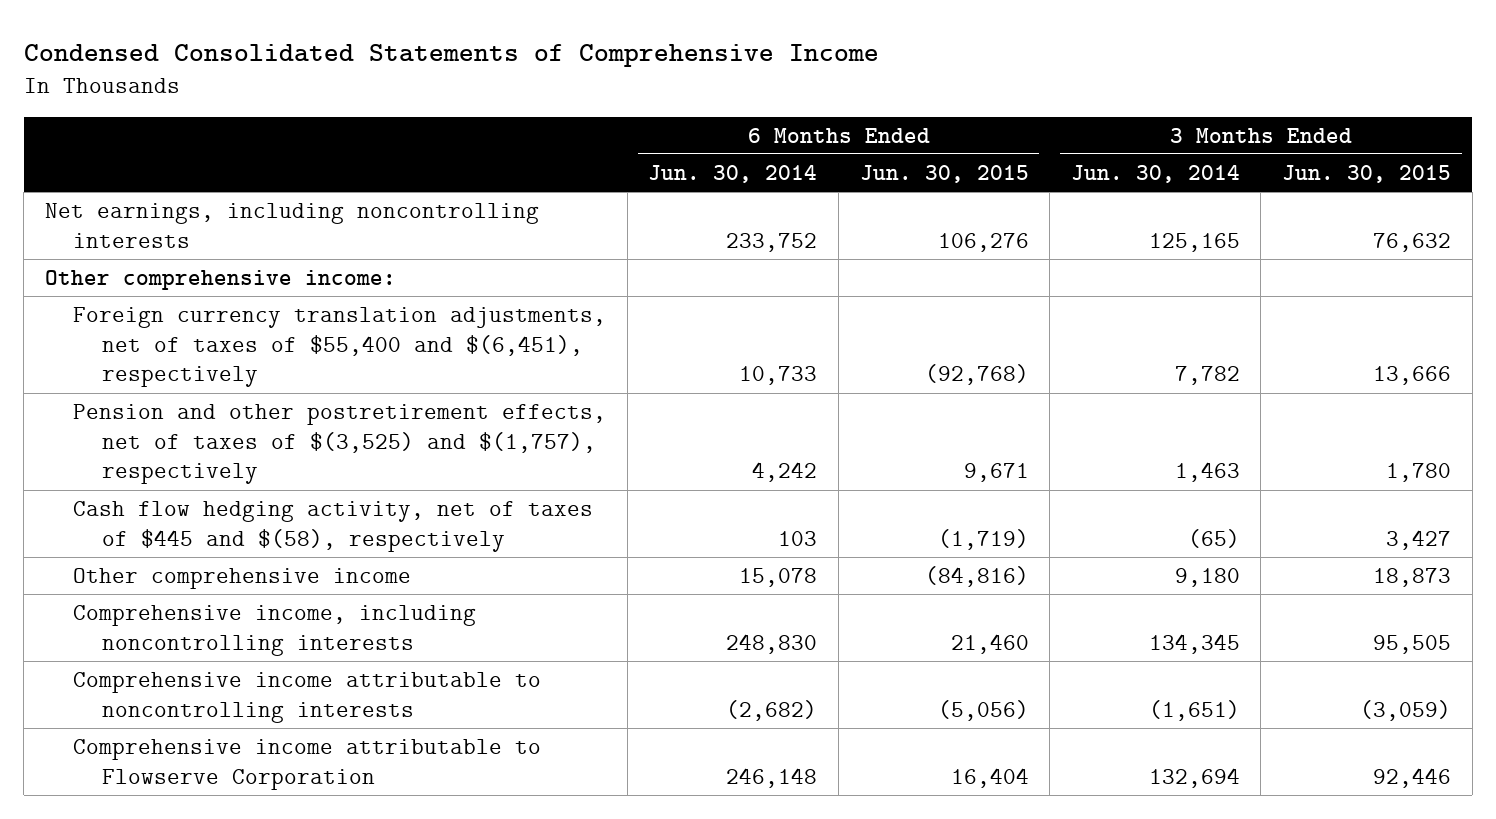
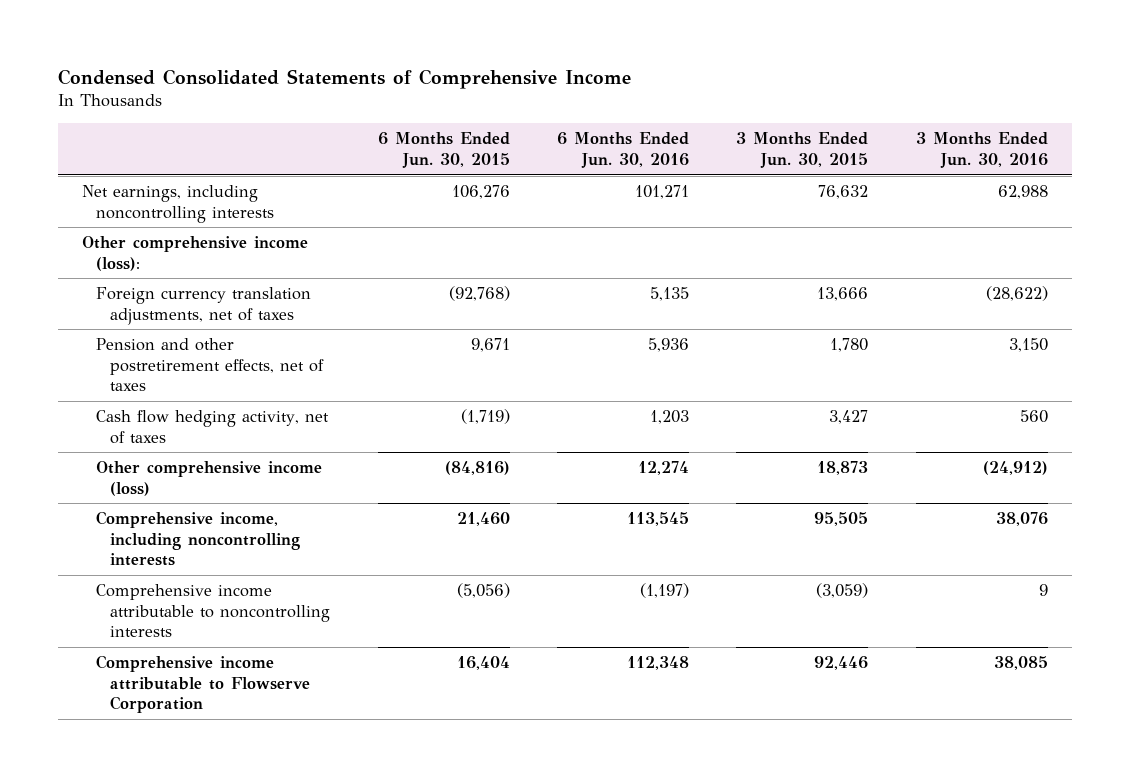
[648,164,818,183] Jun. 30, 2014 -> none
[1070,164,1240,183] Jun. 30, 2014 -> none
none -> [556,132,689,168] 6 Months Ended Jun. 30, 2016
none -> [915,132,1048,168] 3 Months Ended Jun. 30, 2016
[44,269,396,290] Other comprehensive income: -> [81,236,308,271] Other comprehensive income (loss):
[73,306,607,388] Foreign currency translation adjustments, net of taxes of $55,400 and $(6,451), respectively -> [95,287,311,325] Foreign currency translation adjustments, net of taxes
[73,403,607,485] Pension and other postretirement effects, net of taxes of $(3,525) and $(1,757), respectively -> [95,338,325,392] Pension and other postretirement effects, net of taxes
[73,500,594,552] Cash flow hedging activity, net of taxes of $445 and $(58), respectively -> [95,410,329,444] Cash flow hedging activity, net of taxes
[73,567,412,589] Other comprehensive income -> [95,461,322,496] Other comprehensive income (loss)

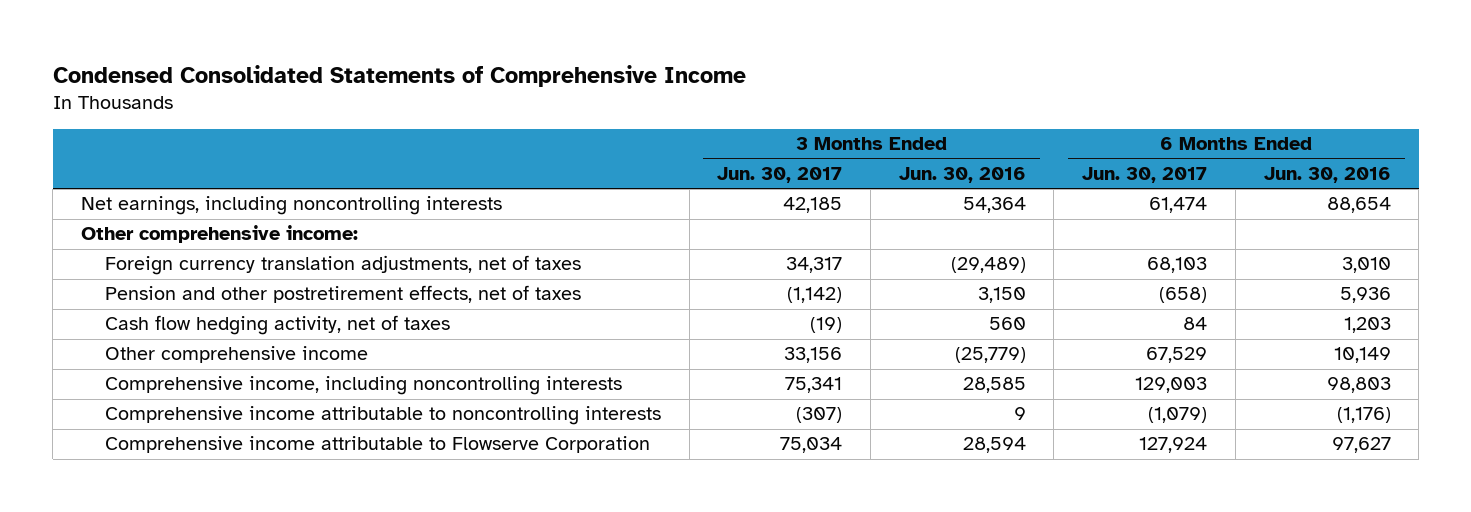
[377,132,510,168] 6 Months Ended Jun. 30, 2015 -> none
[736,132,869,168] 3 Months Ended Jun. 30, 2015 -> none
none -> [717,166,843,183] Jun. 30, 2017
none -> [1082,166,1208,183] Jun. 30, 2017
[634,185,689,200] 101,271 -> [1326,197,1391,214] 88,654
[997,185,1048,200] 62,988 -> [962,197,1026,214] 54,364
[81,236,308,271] Other comprehensive income (loss): -> [80,225,358,244] Other comprehensive income:
[649,287,689,302] 5,135 -> [1341,257,1391,274] 3,010
[985,286,1048,302] (28,622) -> [950,257,1026,274] (29,489)
[95,461,322,496] Other comprehensive income (loss) -> [105,346,369,364] Other comprehensive income
[637,461,689,476] 12,274 -> [1333,347,1391,364] 10,149
[982,461,1048,476] (24,912) -> [954,347,1026,364] (25,779)
[626,512,689,527] 113,545 -> [1326,377,1391,394] 98,803
[995,512,1048,527] 38,076 -> [962,377,1026,394] 28,585
[639,583,689,599] (1,197) -> [1336,407,1391,424] (1,176)
[626,656,689,671] 112,348 -> [1331,437,1391,454] 97,627
[993,656,1048,671] 38,085 -> [962,437,1026,454] 28,594

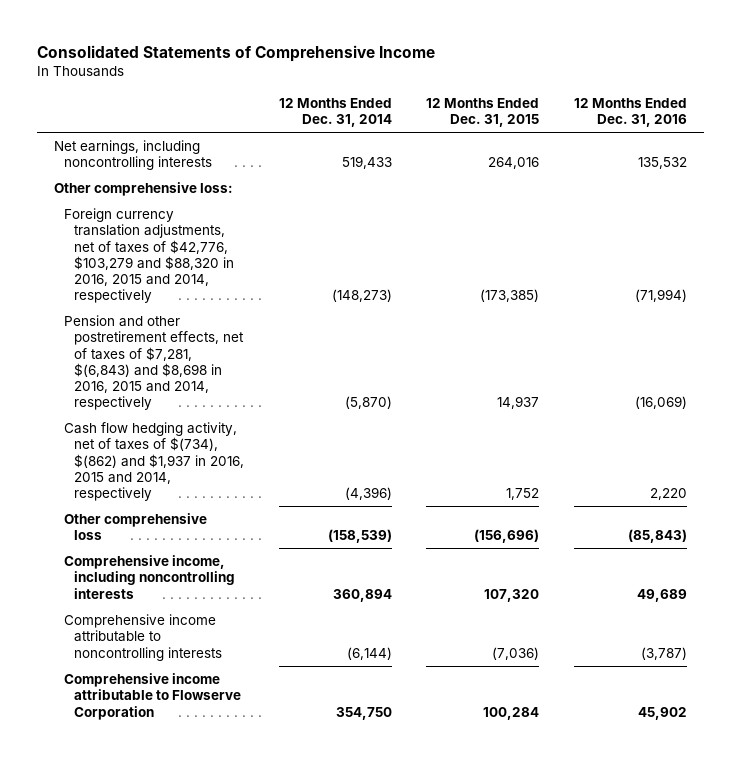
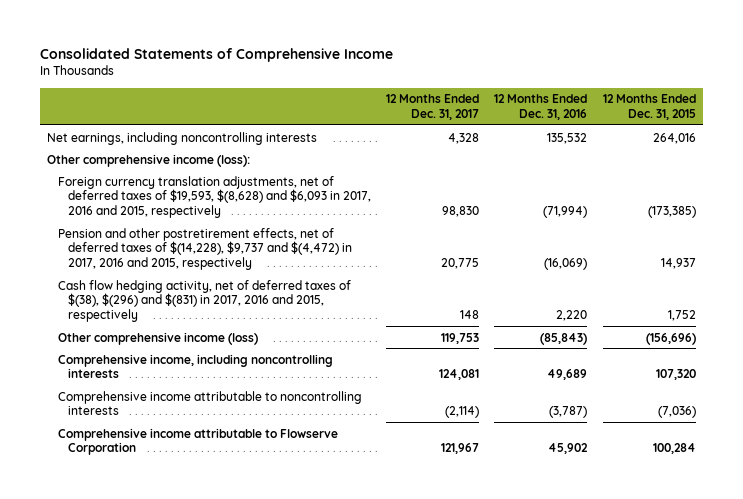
[278,97,392,128] 12 Months Ended Dec. 31, 2014 -> none
none -> [386,94,480,120] 12 Months Ended Dec. 31, 2017
[54,182,234,197] Other comprehensive loss: -> [47,153,251,167] Other comprehensive income (loss):
[64,208,235,304] Foreign currency translation adjustments, net of taxes of $42,776, $103,279 and $88,320 in 2016, 2015 and 2014, respectively -> [57,175,371,219] Foreign currency translation adjustments, net of deferred taxes of $19,593, $(8,628) and $6,093 in 2017, 2016 and 2015, respectively
[64,315,245,411] Pension and other postretirement effects, net of taxes of $7,281, $(6,843) and $8,698 in 2016, 2015 and 2014, respectively -> [57,227,352,271] Pension and other postretirement effects, net of deferred taxes of $(14,228), $9,737 and $(4,472) in 2017, 2016 and 2015, respectively
[64,422,245,502] Cash flow hedging activity, net of taxes of $(734), $(862) and $1,937 in 2016, 2015 and 2014, respectively -> [57,279,351,323] Cash flow hedging activity, net of deferred taxes of $(38), $(296) and $(831) in 2017, 2016 and 2015, respectively
[64,513,208,541] Other comprehensive loss -> [57,331,258,345] Other comprehensive income (loss)

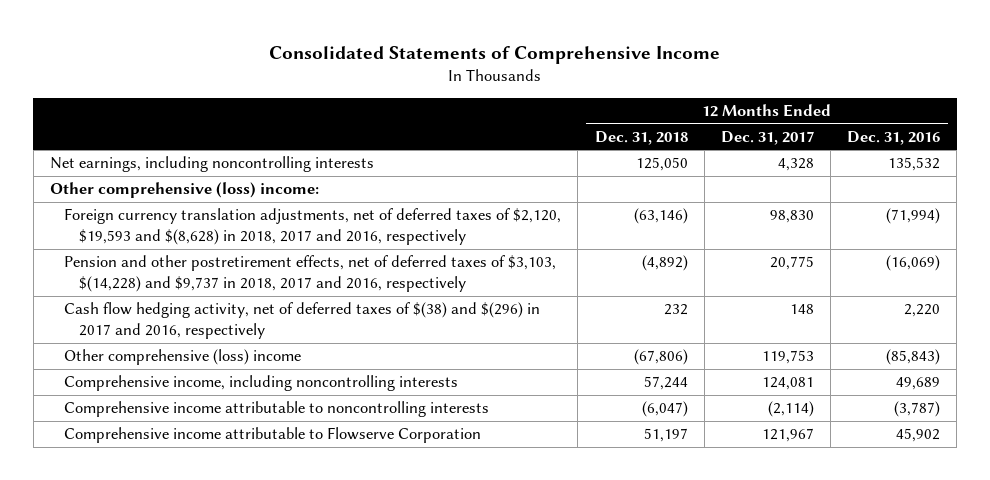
[602,94,696,120] 12 Months Ended Dec. 31, 2015 -> none
none -> [594,130,688,145] Dec. 31, 2018
[47,153,251,167] Other comprehensive income (loss): -> [49,182,319,199] Other comprehensive (loss) income:
[57,175,371,219] Foreign currency translation adjustments, net of deferred taxes of $19,593, $(8,628) and $6,093 in 2017, 2016 and 2015, respectively -> [64,208,562,246] Foreign currency translation adjustments, net of deferred taxes of $2,120, $19,593 and $(8,628) in 2018, 2017 and 2016, respectively
[57,227,352,271] Pension and other postretirement effects, net of deferred taxes of $(14,228), $9,737 and $(4,472) in 2017, 2016 and 2015, respectively -> [64,255,557,293] Pension and other postretirement effects, net of deferred taxes of $3,103, $(14,228) and $9,737 in 2018, 2017 and 2016, respectively
[57,279,351,323] Cash flow hedging activity, net of deferred taxes of $(38), $(296) and $(831) in 2017, 2016 and 2015, respectively -> [64,302,541,340] Cash flow hedging activity, net of deferred taxes of $(38) and $(296) in 2017 and 2016, respectively
[57,331,258,345] Other comprehensive income (loss) -> [64,349,302,366] Other comprehensive (loss) income

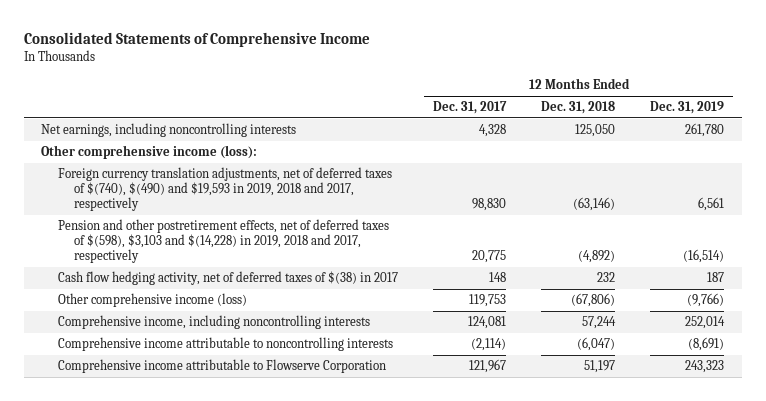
[846,130,940,145] Dec. 31, 2016 -> none
none -> [650,101,725,115] Dec. 31, 2019
[49,182,319,199] Other comprehensive (loss) income: -> [41,145,258,160] Other comprehensive income (loss):
[64,208,562,246] Foreign currency translation adjustments, net of deferred taxes of $2,120, $19,593 and $(8,628) in 2018, 2017 and 2016, respectively -> [57,167,392,212] Foreign currency translation adjustments, net of deferred taxes of $(740), $(490) and $19,593 in 2019, 2018 and 2017, respectively
[64,255,557,293] Pension and other postretirement effects, net of deferred taxes of $3,103, $(14,228) and $9,737 in 2018, 2017 and 2016, respectively -> [57,219,389,264] Pension and other postretirement effects, net of deferred taxes of $(598), $3,103 and $(14,228) in 2019, 2018 and 2017, respectively
[64,302,541,340] Cash flow hedging activity, net of deferred taxes of $(38) and $(296) in 2017 and 2016, respectively -> [57,271,398,286] Cash flow hedging activity, net of deferred taxes of $(38) in 2017
[64,349,302,366] Other comprehensive (loss) income -> [57,293,247,308] Other comprehensive income (loss)

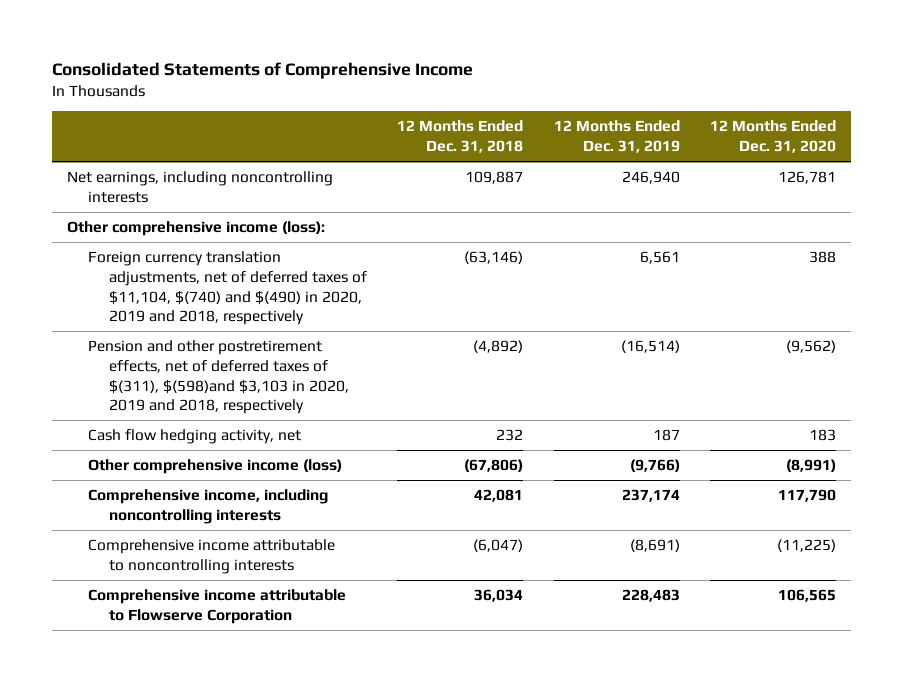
[432,101,507,115] Dec. 31, 2017 -> none
none -> [710,120,837,154] 12 Months Ended Dec. 31, 2020
[575,124,616,138] 125,050 -> [465,170,524,184] 109,887
[685,123,725,138] 261,780 -> [621,170,680,184] 246,940
[57,167,392,212] Foreign currency translation adjustments, net of deferred taxes of $(740), $(490) and $19,593 in 2019, 2018 and 2017, respectively -> [87,250,368,326] Foreign currency translation adjustments, net of deferred taxes of $11,104, $(740) and $(490) in 2020, 2019 and 2018, respectively
[57,219,389,264] Pension and other postretirement effects, net of deferred taxes of $(598), $3,103 and $(14,228) in 2019, 2018 and 2017, respectively -> [87,339,350,415] Pension and other postretirement effects, net of deferred taxes of $(311), $(598)and $3,103 in 2020, 2019 and 2018, respectively
[57,271,398,286] Cash flow hedging activity, net of deferred taxes of $(38) in 2017 -> [87,428,301,444] Cash flow hedging activity, net
[582,316,617,330] 57,244 -> [474,488,524,502] 42,081
[685,316,726,330] 252,014 -> [621,488,680,502] 237,174
[584,360,616,374] 51,197 -> [474,588,524,602] 36,034
[685,360,725,374] 243,323 -> [621,588,680,602] 228,483

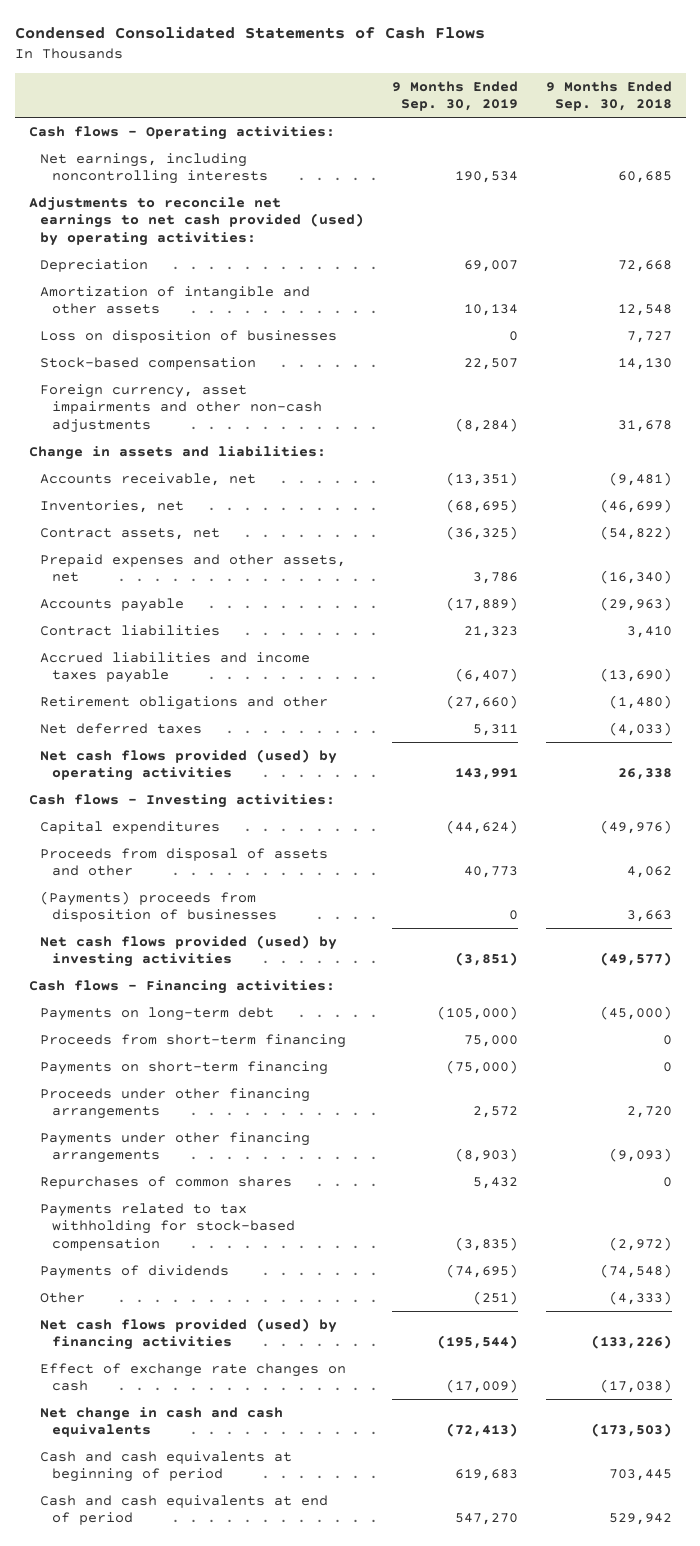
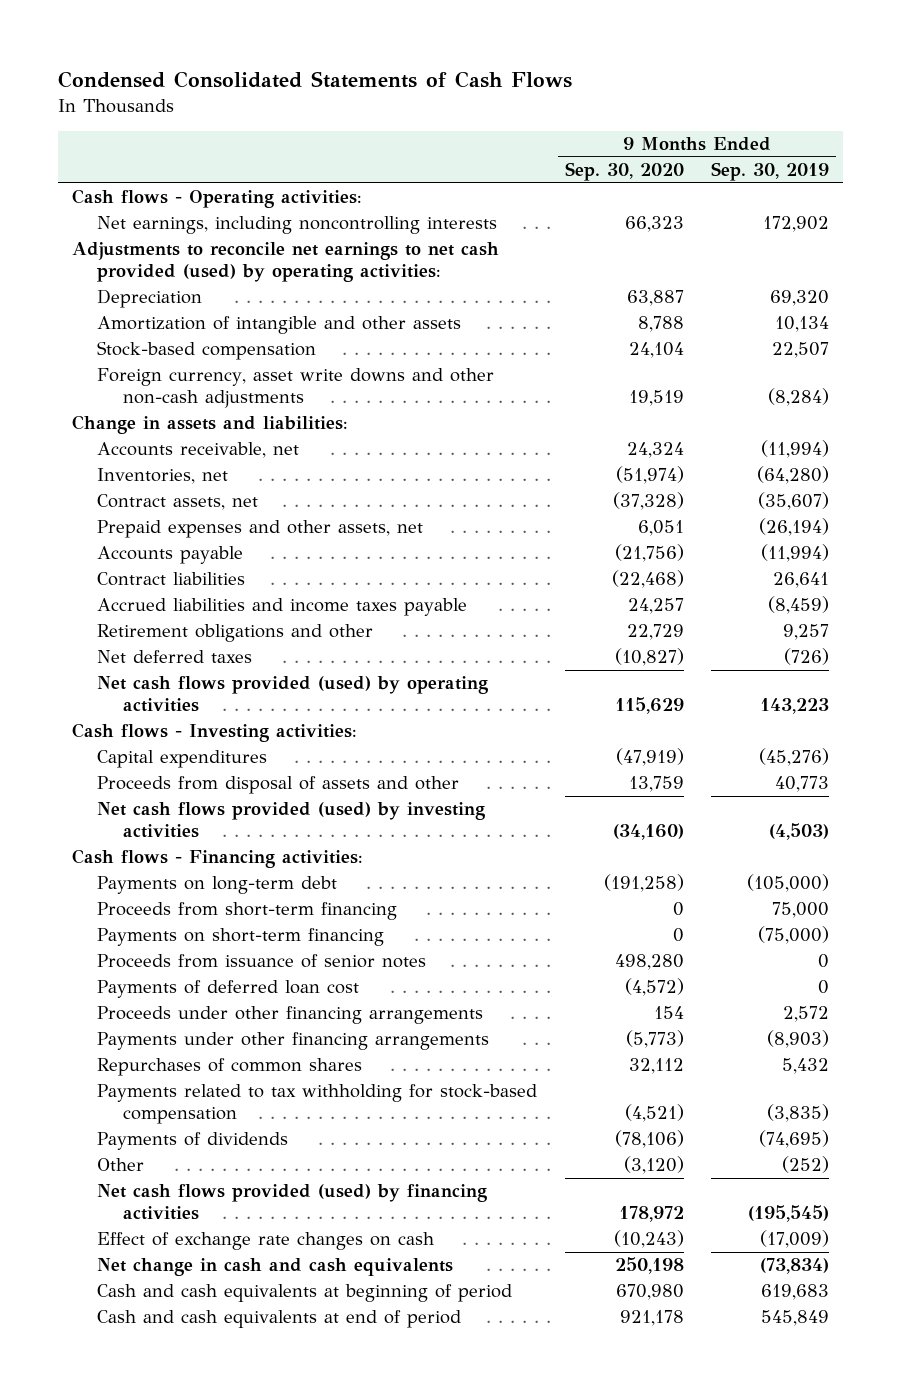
[545,80,672,112] 9 Months Ended Sep. 30, 2018 -> none
none -> [564,162,684,182] Sep. 30, 2020
[455,171,519,184] 190,534 -> [763,216,830,233] 172,902
[464,259,519,272] 69,007 -> [770,290,830,307] 69,320
[40,329,338,343] Loss on disposition of businesses -> none
[40,383,323,434] Foreign currency, asset impairments and other non-cash adjustments -> [97,368,495,408] Foreign currency, asset write downs and other non-cash adjustments
[446,471,519,486] (13,351) -> [761,440,830,459] (11,994)
[446,498,519,513] (68,695) -> [757,466,830,485] (64,280)
[446,525,519,540] (36,325) -> [758,492,830,511] (35,607)
[473,572,519,585] 3,786 -> [759,518,830,537] (26,194)
[446,596,519,611] (17,889) -> [761,544,830,563] (11,994)
[464,625,519,638] 21,323 -> [773,572,830,589] 26,641
[455,668,519,683] (6,407) -> [768,596,830,615] (8,459)
[446,694,519,709] (27,660) -> [783,624,830,641] 9,257
[473,723,519,736] 5,311 -> [784,648,830,666] (726)
[455,768,519,781] 143,991 -> [760,697,830,714] 143,223
[446,819,519,834] (44,624) -> [759,748,830,767] (45,276)
[40,890,278,923] (Payments) proceeds from disposition of businesses -> none
[455,952,519,967] (3,851) -> [769,822,830,840] (4,503)
none -> [97,954,427,969] Proceeds from issuance of senior notes
none -> [97,980,360,999] Payments of deferred loan cost
[473,1290,519,1305] (251) -> [782,1156,830,1174] (252)
[437,1335,519,1350] (195,544) -> [748,1204,830,1222] (195,545)
[446,1423,519,1438] (72,413) -> [760,1258,830,1275] (73,834)
[455,1513,519,1526] 547,270 -> [761,1310,830,1327] 545,849

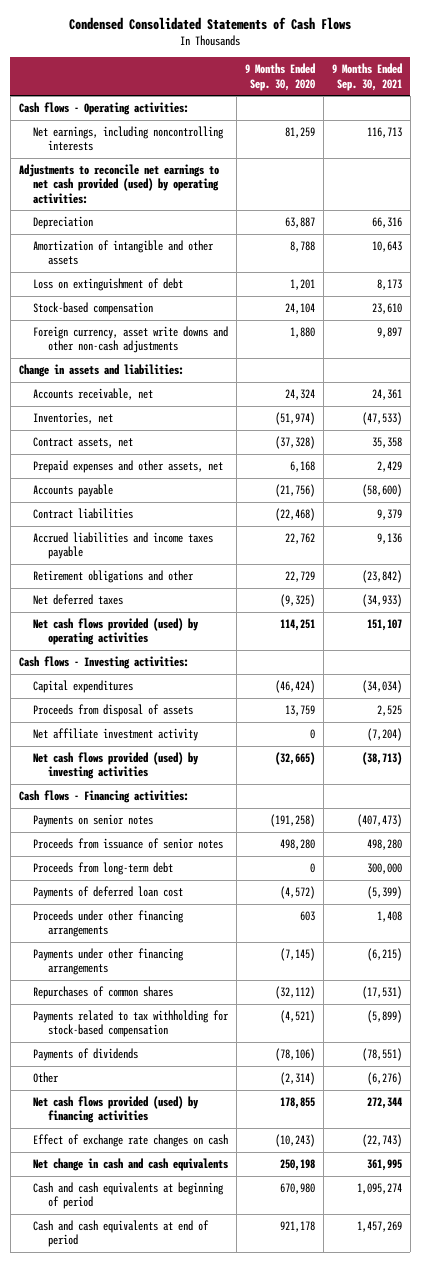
[711,162,830,182] Sep. 30, 2019 -> none
none -> [331,63,402,91] 9 Months Ended Sep. 30, 2021
[624,216,684,233] 66,323 -> [285,127,316,139] 81,259
none -> [33,278,184,292] Loss on extinguishment of debt
[628,389,684,406] 19,519 -> [290,327,316,339] 1,880
[637,520,684,537] 6,051 -> [290,461,316,473] 6,168
[627,598,684,615] 24,257 -> [285,533,316,545] 22,762
[614,648,684,667] (10,827) -> [280,594,316,608] (9,325)
[614,696,684,714] 115,629 -> [280,619,316,632] 114,251
[615,748,684,767] (47,919) -> [275,680,316,694] (46,424)
[97,776,460,795] Proceeds from disposal of assets and other -> [33,704,194,718] Proceeds from disposal of assets
none -> [33,728,199,742] Net affiliate investment activity
[612,823,684,840] (34,160) -> [275,752,316,766] (32,665)
[97,902,398,921] Proceeds from short-term financing -> none
[97,928,385,947] Payments on short-term financing -> none
[97,876,338,895] Payments on long-term debt -> [33,814,154,828] Payments on senior notes
none -> [33,862,174,876] Proceeds from long-term debt
[653,1006,684,1020] 154 -> [300,911,316,922] 603
[625,1030,684,1049] (5,773) -> [280,948,316,962] (7,145)
[628,1058,684,1075] 32,112 -> [275,986,316,1000] (32,112)
[623,1156,684,1175] (3,120) -> [280,1072,316,1086] (2,314)
[618,1205,684,1222] 178,972 -> [280,1097,316,1110] 178,855

